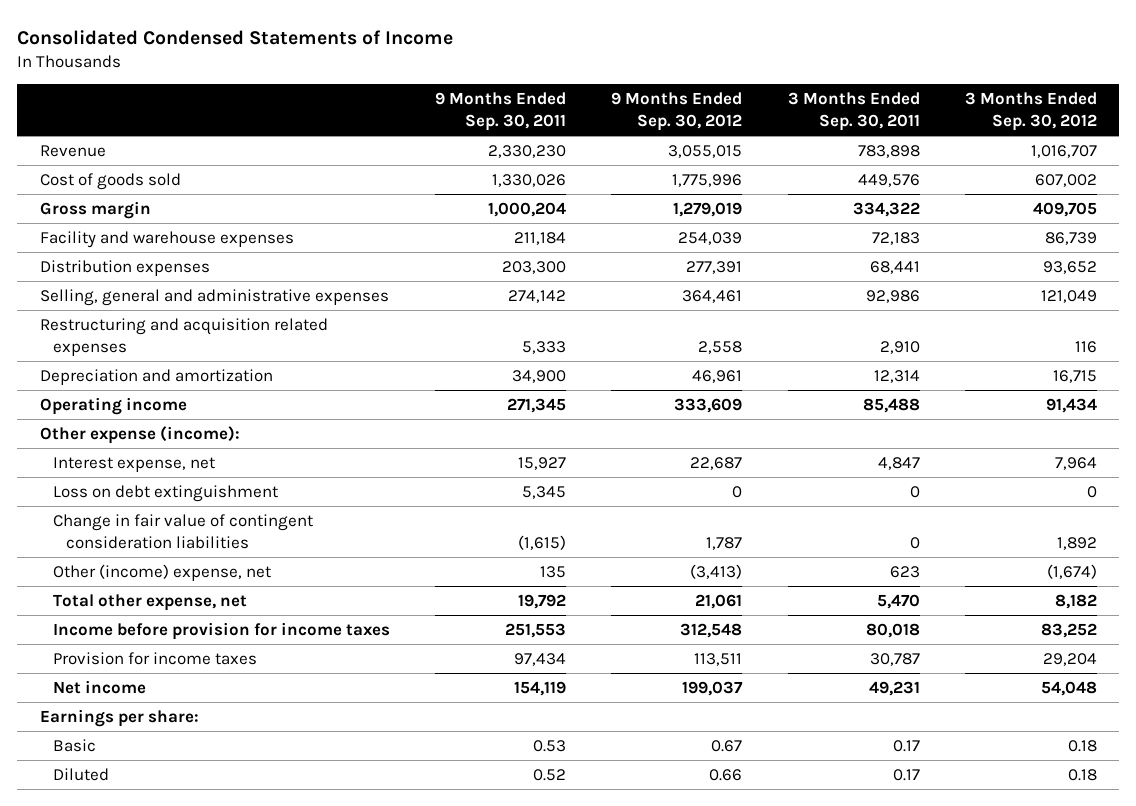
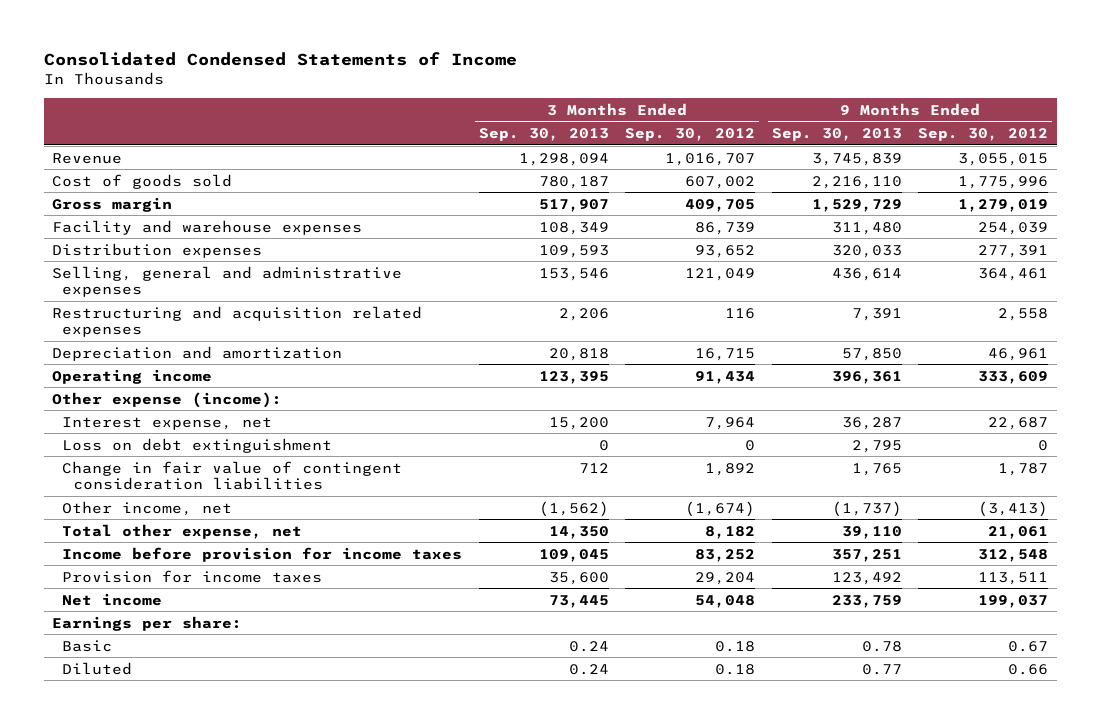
[435,92,567,132] 9 Months Ended Sep. 30, 2011 -> none
[787,92,920,132] 3 Months Ended Sep. 30, 2011 -> none
none -> [478,128,609,142] Sep. 30, 2013
none -> [771,128,902,142] Sep. 30, 2013
[52,564,271,582] Other (income) expense, net -> [62,500,233,516] Other income, net

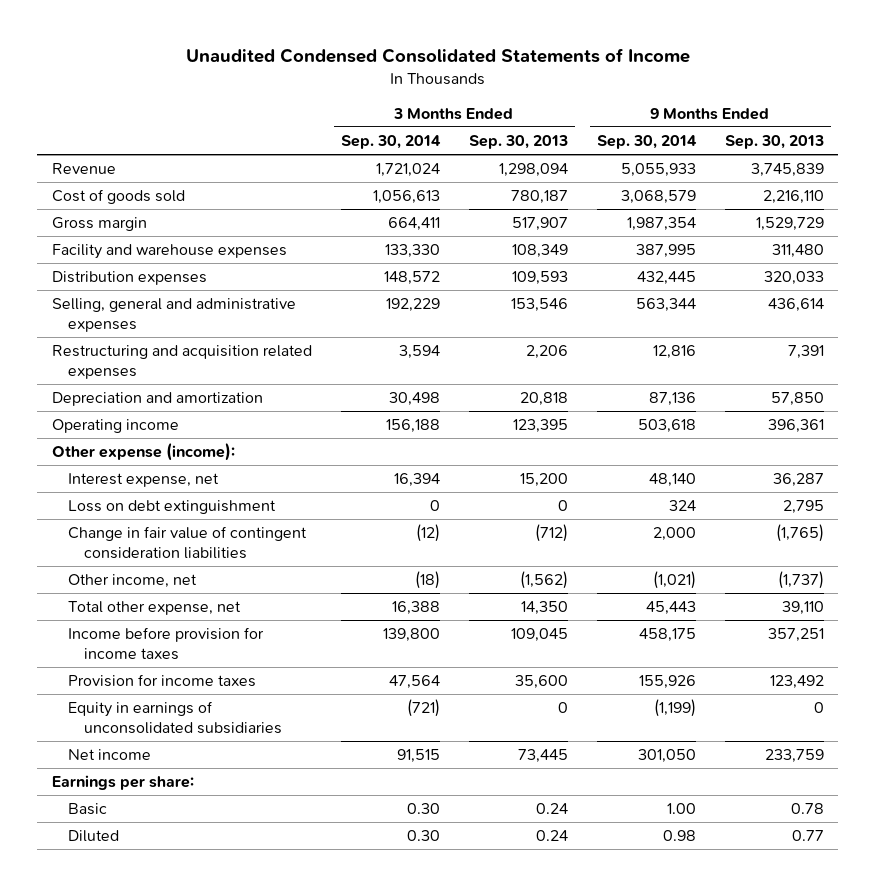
[43,52,517,67] Consolidated Condensed Statements of Income -> [185,48,690,64] Unaudited Condensed Consolidated Statements of Income
[625,128,756,142] Sep. 30, 2012 -> none
[918,128,1049,142] Sep. 30, 2012 -> none
none -> [340,134,441,149] Sep. 30, 2014
none -> [596,134,697,149] Sep. 30, 2014
[578,462,609,473] 712 -> [534,524,568,543] (712)
[851,462,902,476] 1,765 -> [775,524,824,543] (1,765)
none -> [67,701,282,734] Equity in earnings of unconsolidated subsidiaries

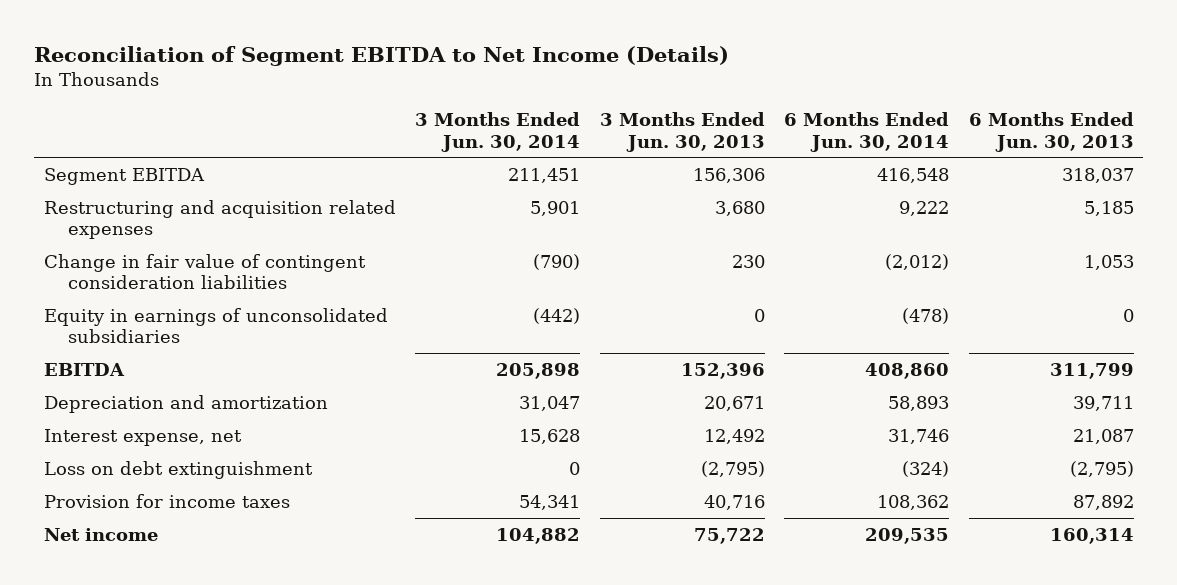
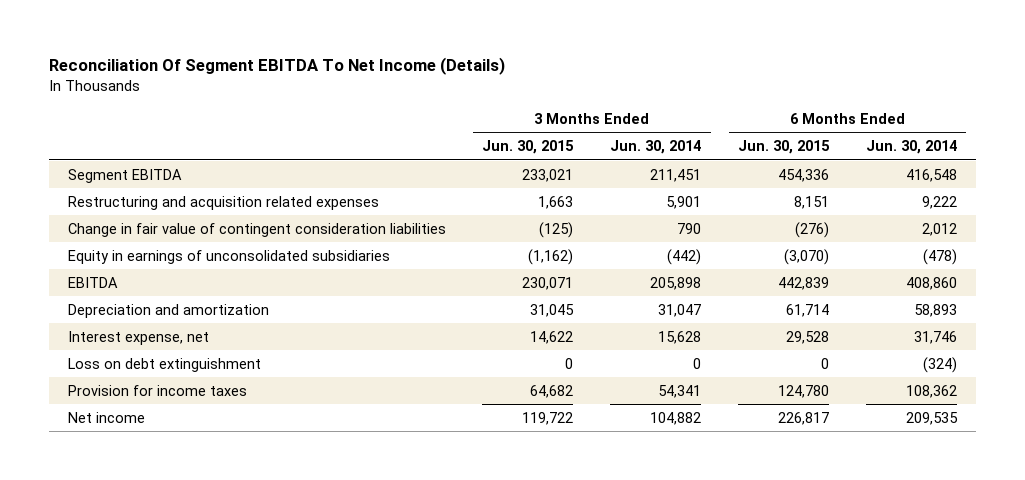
[34,45,730,66] Reconciliation of Segment EBITDA to Net Income (Details) -> [49,57,506,76] Reconciliation Of Segment EBITDA To Net Income (Details)
[599,112,765,152] 3 Months Ended Jun. 30, 2013 -> none
[968,112,1134,152] 6 Months Ended Jun. 30, 2013 -> none
none -> [482,140,575,155] Jun. 30, 2015
none -> [738,140,831,155] Jun. 30, 2015
[533,253,581,270] (790) -> [677,222,702,234] 790
[885,253,950,270] (2,012) -> [922,222,958,236] 2,012

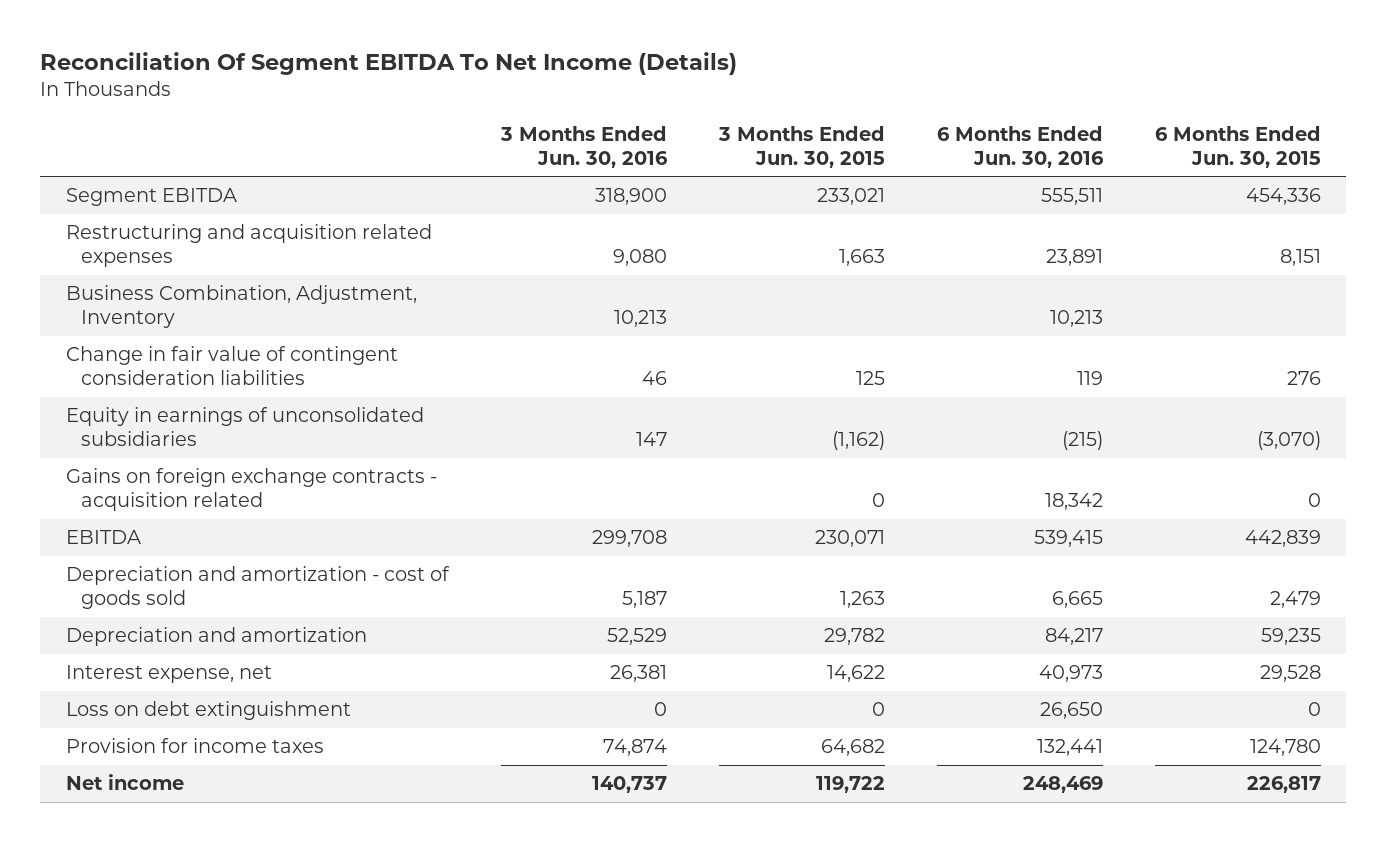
[610,140,702,155] Jun. 30, 2014 -> none
[866,140,958,155] Jun. 30, 2014 -> none
none -> [499,126,668,168] 3 Months Ended Jun. 30, 2016
none -> [936,126,1104,168] 6 Months Ended Jun. 30, 2016
none -> [66,285,418,328] Business Combination, Adjustment, Inventory
[539,221,574,238] (125) -> [855,370,885,385] 125
[795,221,830,238] (276) -> [1286,370,1321,385] 276
none -> [66,468,438,511] Gains on foreign exchange contracts - acquisition related
none -> [66,566,451,609] Depreciation and amortization - cost of goods sold
[530,303,575,317] 31,045 -> [823,628,885,646] 29,782
[786,303,830,317] 61,714 -> [1260,628,1321,646] 59,235

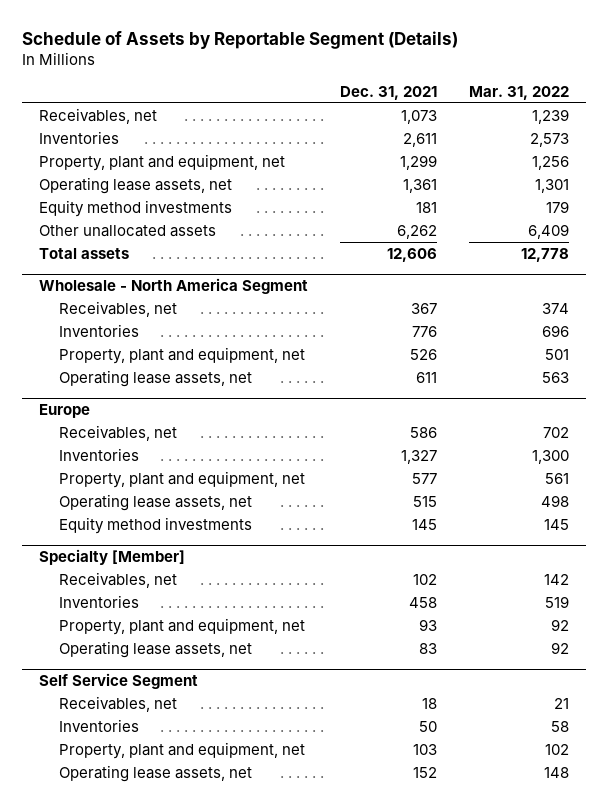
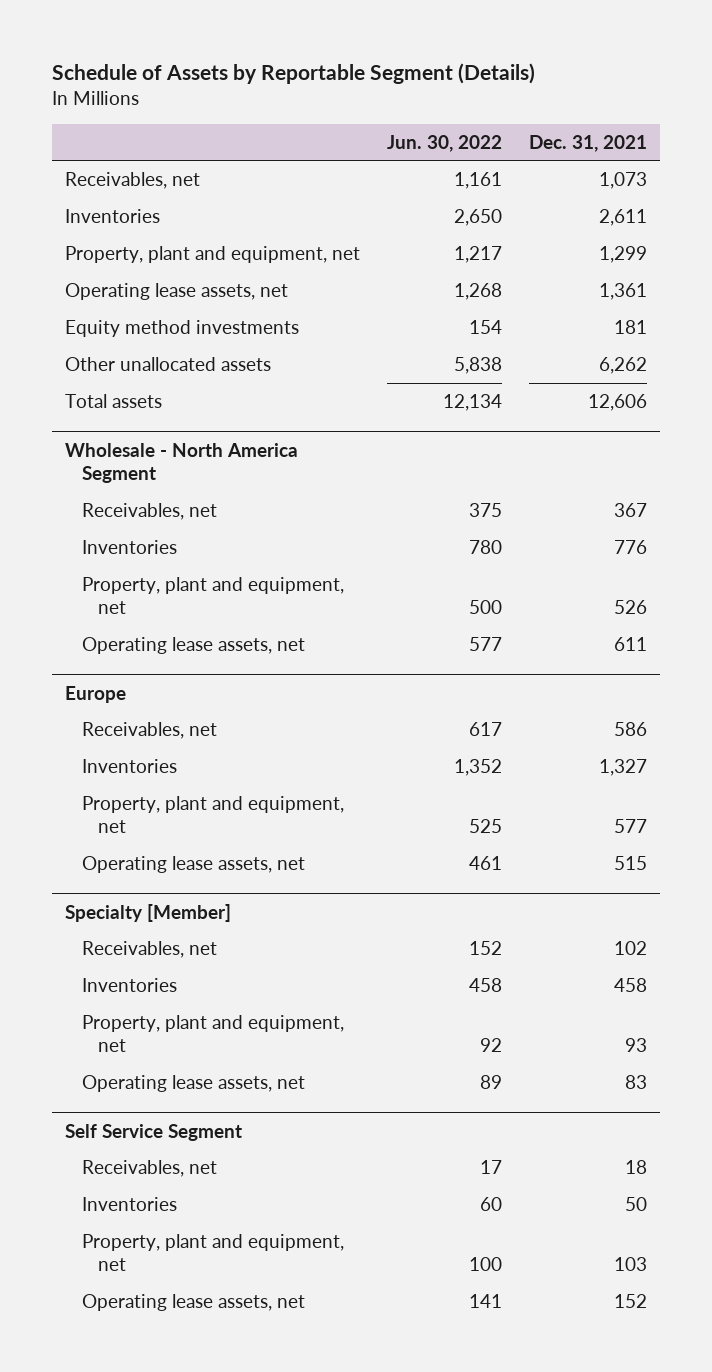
[469,85,570,100] Mar. 31, 2022 -> none
none -> [387,134,503,152] Jun. 30, 2022
[59,516,253,534] Equity method investments -> none

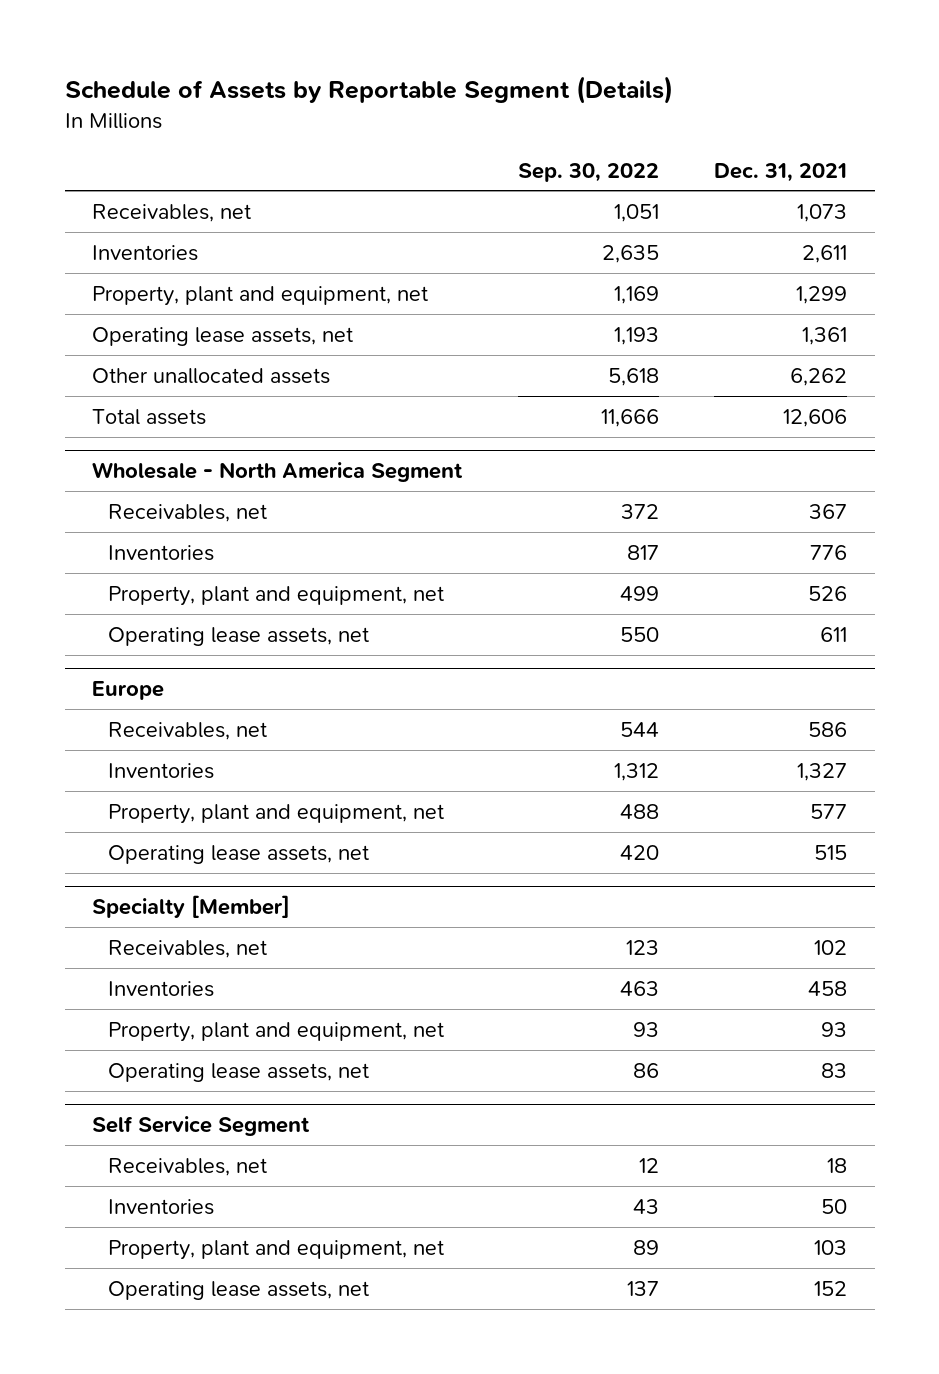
[387,134,503,152] Jun. 30, 2022 -> none
none -> [517,162,659,182] Sep. 30, 2022
[65,320,300,338] Equity method investments -> none

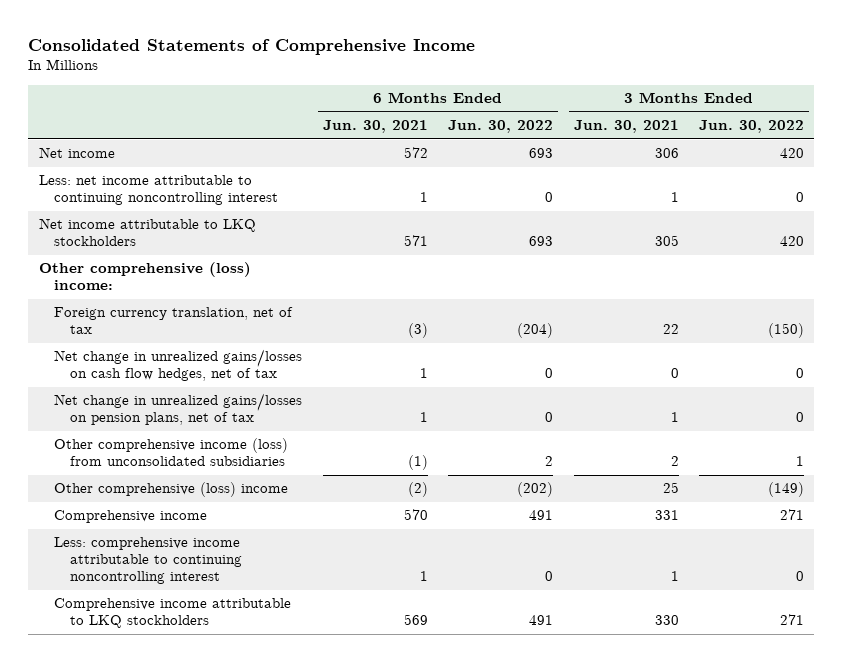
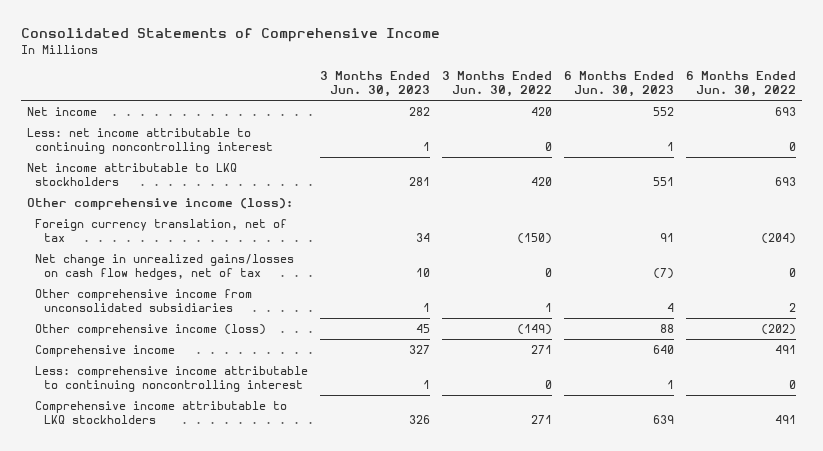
[322,120,428,134] Jun. 30, 2021 -> none
[573,120,679,134] Jun. 30, 2021 -> none
none -> [320,71,431,98] 3 Months Ended Jun. 30, 2023
none -> [563,71,674,98] 6 Months Ended Jun. 30, 2023
[38,262,251,291] Other comprehensive (loss) income: -> [26,198,293,211] Other comprehensive income (loss):
[54,393,303,426] Net change in unrealized gains/losses on pension plans, net of tax -> none
[54,438,289,467] Other comprehensive income (loss) from unconsolidated subsidiaries -> [35,289,253,312] Other comprehensive income from unconsolidated subsidiaries
[54,482,289,498] Other comprehensive (loss) income -> [35,324,267,337] Other comprehensive income (loss)

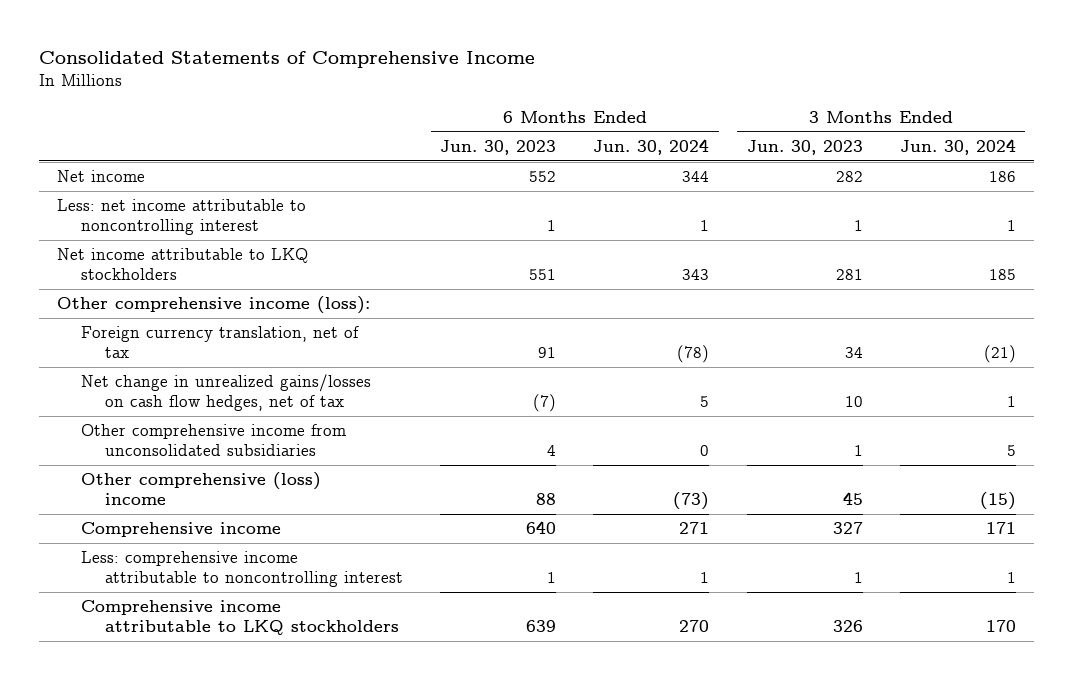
[442,71,553,98] 3 Months Ended Jun. 30, 2022 -> none
[685,71,796,98] 6 Months Ended Jun. 30, 2022 -> none
none -> [593,139,710,156] Jun. 30, 2024
none -> [899,139,1016,156] Jun. 30, 2024
[26,128,274,154] Less: net income attributable to continuing noncontrolling interest -> [57,199,307,235] Less: net income attributable to noncontrolling interest
[35,324,267,337] Other comprehensive income (loss) -> [81,472,322,505] Other comprehensive (loss) income
[35,366,309,392] Less: comprehensive income attributable to continuing noncontrolling interest -> [81,551,404,587] Less: comprehensive income attributable to noncontrolling interest

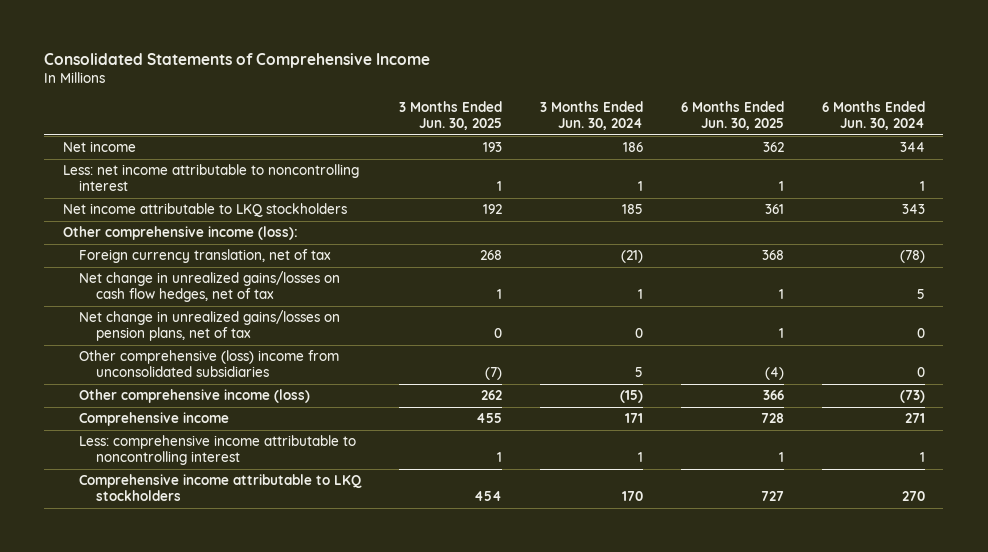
[440,140,557,156] Jun. 30, 2023 -> none
[746,140,863,156] Jun. 30, 2023 -> none
none -> [399,101,503,130] 3 Months Ended Jun. 30, 2025
none -> [680,101,784,130] 6 Months Ended Jun. 30, 2025
none -> [79,310,341,341] Net change in unrealized gains/losses on pension plans, net of tax
[81,424,347,456] Other comprehensive income from unconsolidated subsidiaries -> [79,350,340,377] Other comprehensive (loss) income from unconsolidated subsidiaries
[81,472,322,505] Other comprehensive (loss) income -> [79,389,311,404] Other comprehensive income (loss)

